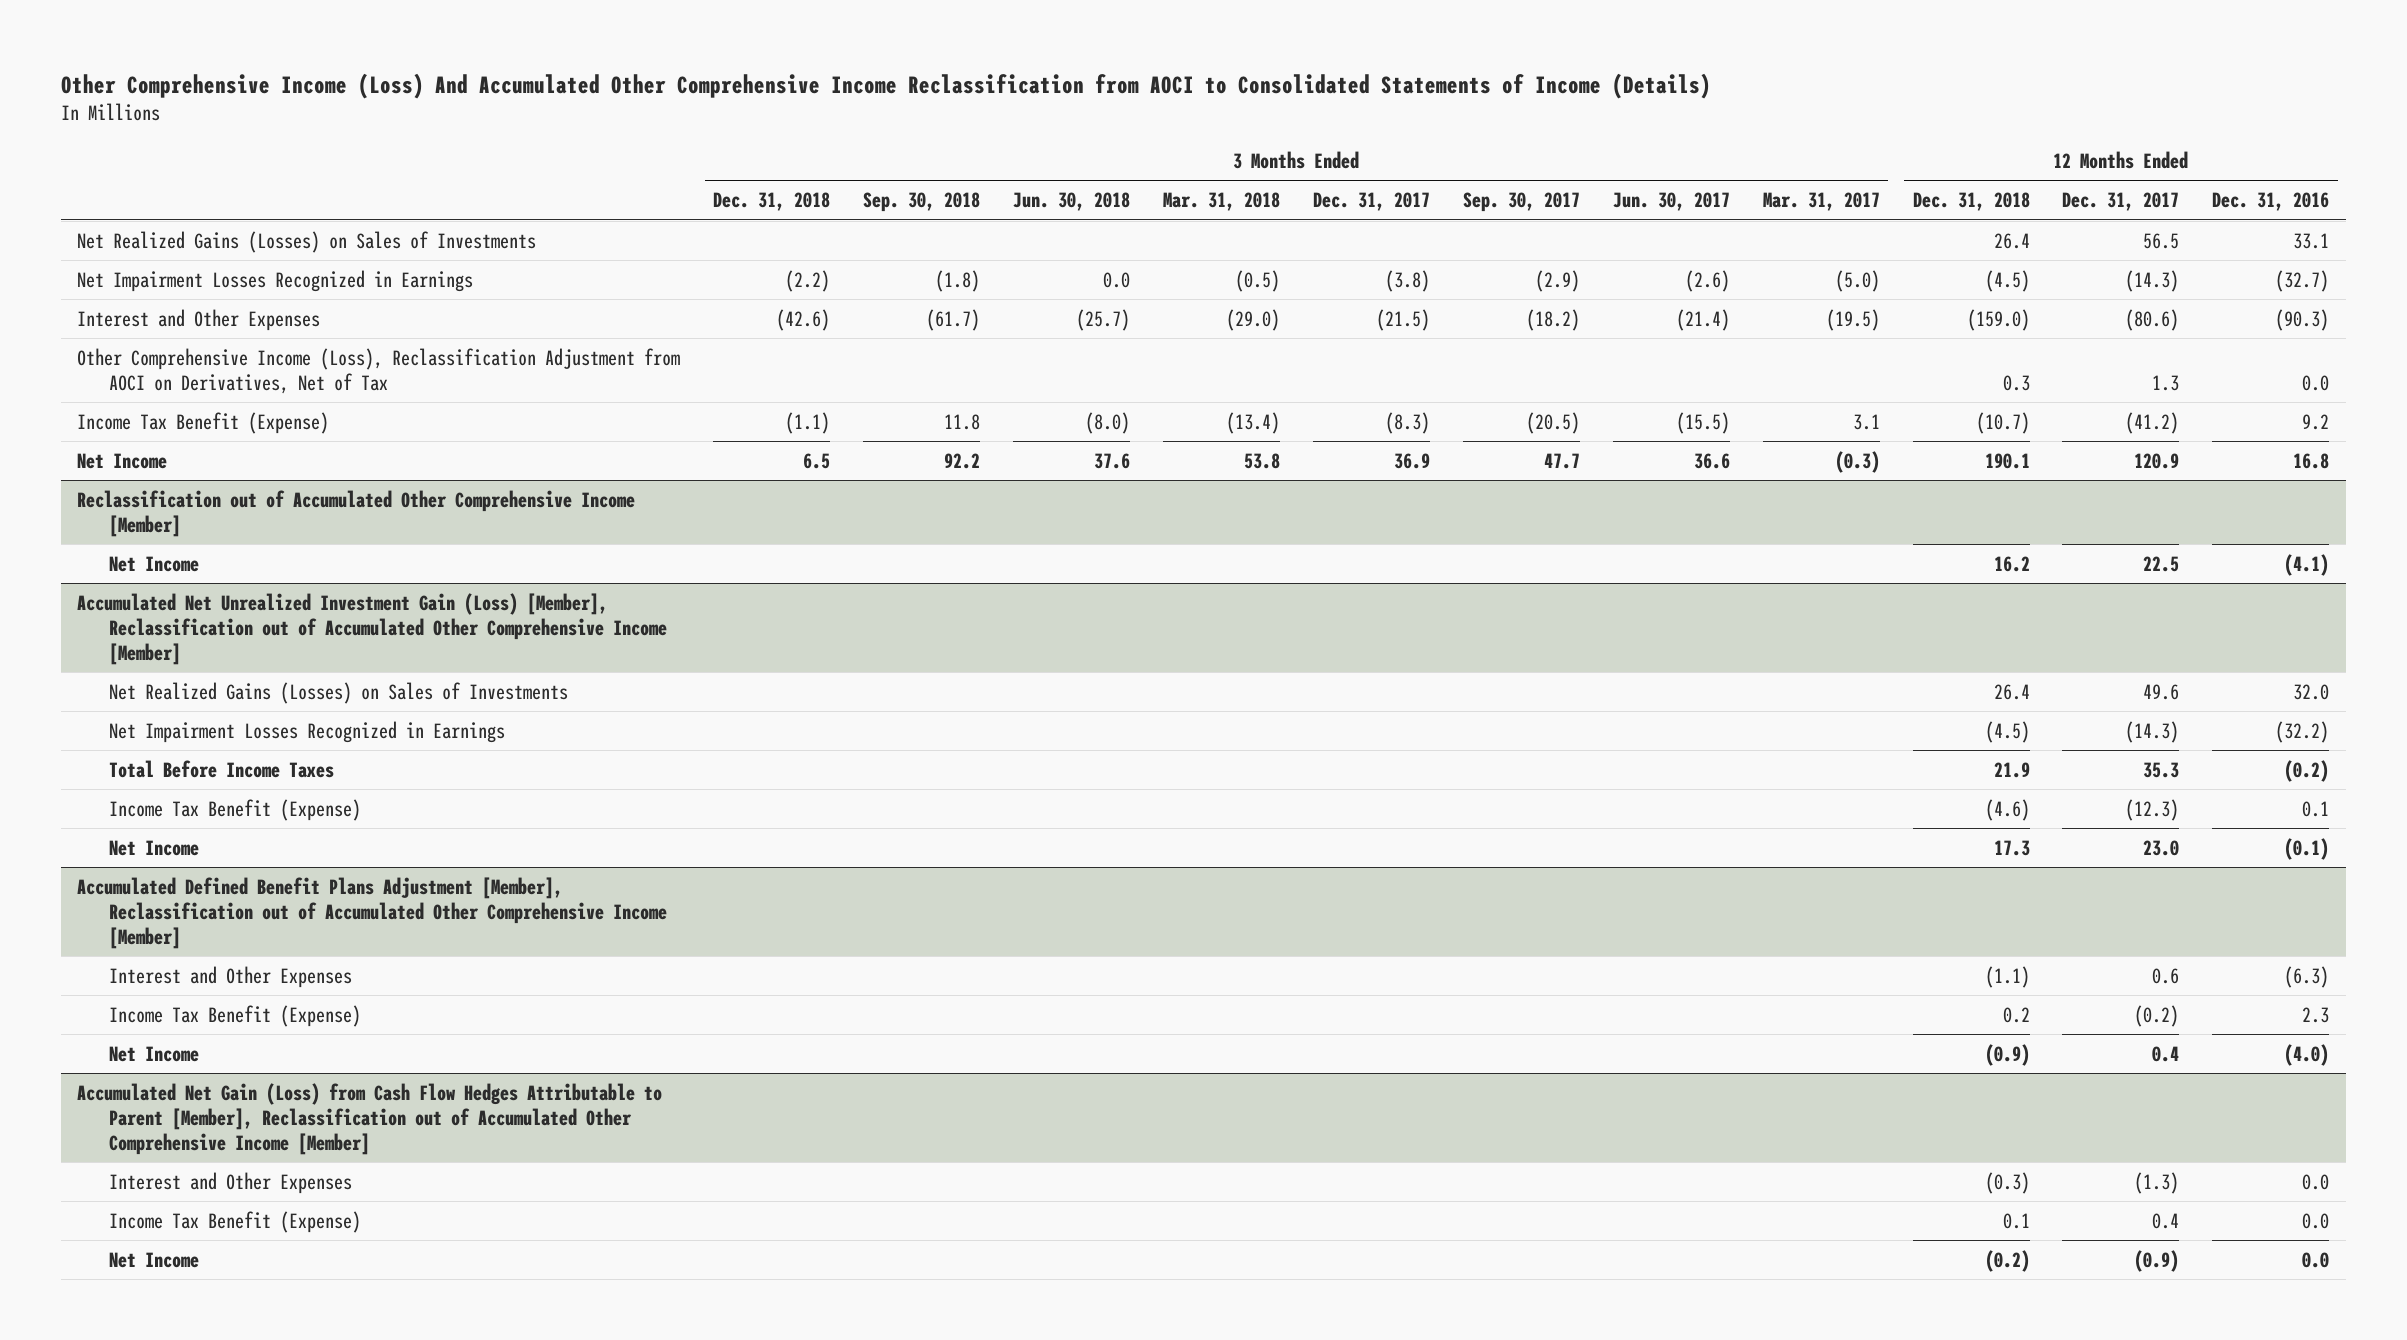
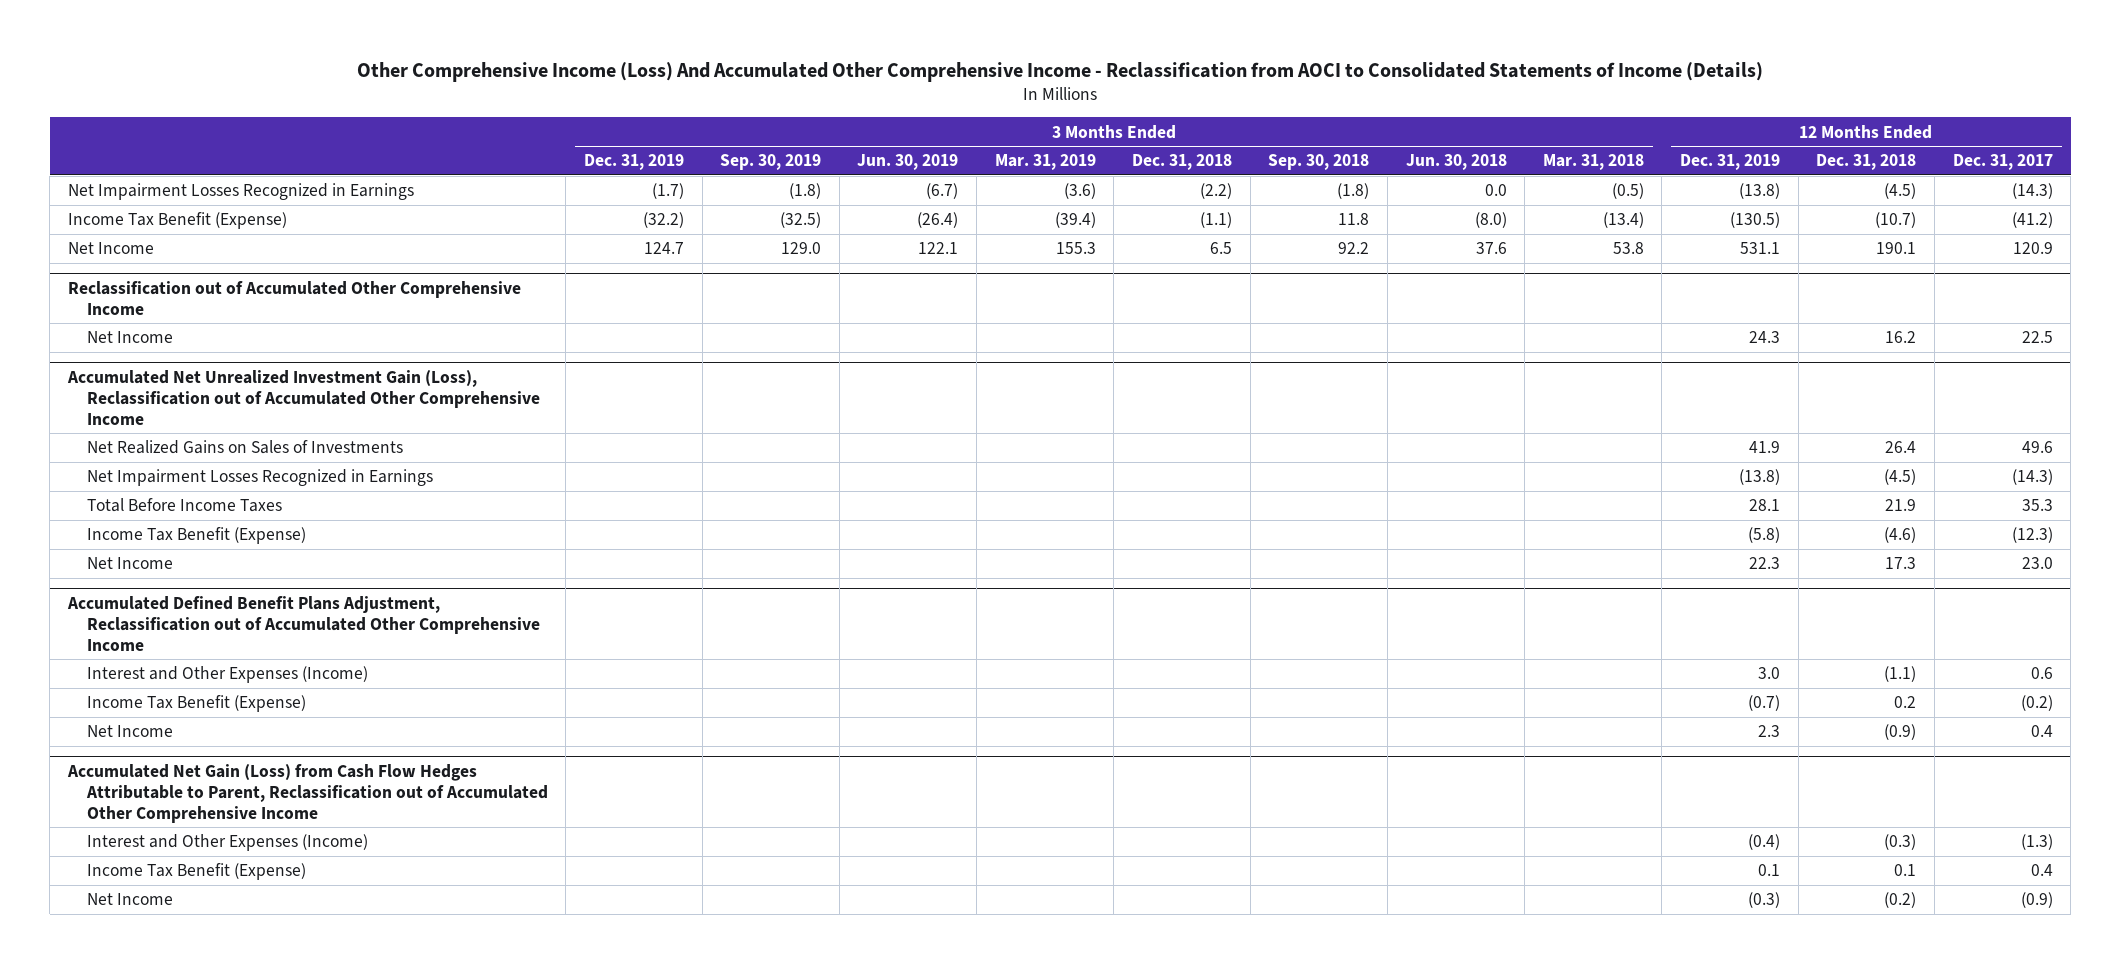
[60,72,1711,99] Other Comprehensive Income (Loss) And Accumulated Other Comprehensive Income Reclassification from AOCI to Consolidated Statements of Income (Details) -> [357,61,1764,82] Other Comprehensive Income (Loss) And Accumulated Other Comprehensive Income - Reclassification from AOCI to Consolidated Statements of Income (Details)
[1312,192,1430,212] Dec. 31, 2017 -> none
[1462,192,1580,213] Sep. 30, 2017 -> none
[1612,192,1730,212] Jun. 30, 2017 -> none
[1762,192,1880,212] Mar. 31, 2017 -> none
[2212,192,2330,212] Dec. 31, 2016 -> none
none -> [583,154,684,171] Dec. 31, 2019
none -> [720,154,822,171] Sep. 30, 2019
none -> [857,154,959,171] Jun. 30, 2019
none -> [994,154,1096,171] Mar. 31, 2019
none -> [1680,154,1781,171] Dec. 31, 2019
[77,230,537,253] Net Realized Gains (Losses) on Sales of Investments -> none
[77,308,321,331] Interest and Other Expenses -> none
[77,347,681,394] Other Comprehensive Income (Loss), Reclassification Adjustment from AOCI on Derivatives, Net of Tax -> none
[77,489,636,537] Reclassification out of Accumulated Other Comprehensive Income [Member] -> [67,280,521,315] Reclassification out of Accumulated Other Comprehensive Income
[77,592,668,665] Accumulated Net Unrealized Investment Gain (Loss) [Member], Reclassification out of Accumulated Other Comprehensive Income [Member] -> [66,369,540,425] Accumulated Net Unrealized Investment Gain (Loss), Reclassification out of Accumulated Other Comprehensive Income
[109,681,569,704] Net Realized Gains (Losses) on Sales of Investments -> [86,440,403,455] Net Realized Gains on Sales of Investments
[77,876,668,949] Accumulated Defined Benefit Plans Adjustment [Member], Reclassification out of Accumulated Other Comprehensive Income [Member] -> [66,595,540,651] Accumulated Defined Benefit Plans Adjustment, Reclassification out of Accumulated Other Comprehensive Income
[109,965,353,988] Interest and Other Expenses -> [86,666,368,684] Interest and Other Expenses (Income)
[77,1082,663,1155] Accumulated Net Gain (Loss) from Cash Flow Hedges Attributable to Parent [Member], Reclassification out of Accumulated Other Comprehensive Income [Member] -> [66,763,548,823] Accumulated Net Gain (Loss) from Cash Flow Hedges Attributable to Parent, Reclassification out of Accumulated Other Comprehensive Income
[109,1171,353,1194] Interest and Other Expenses -> [86,834,368,852] Interest and Other Expenses (Income)

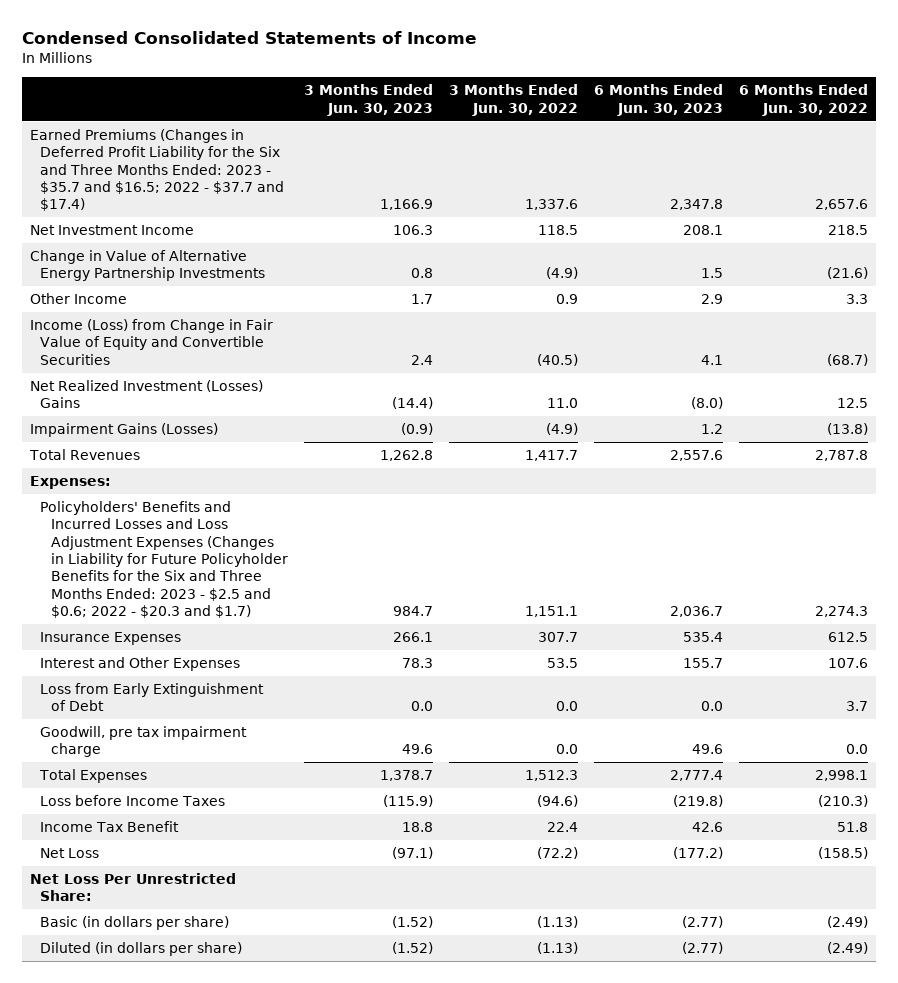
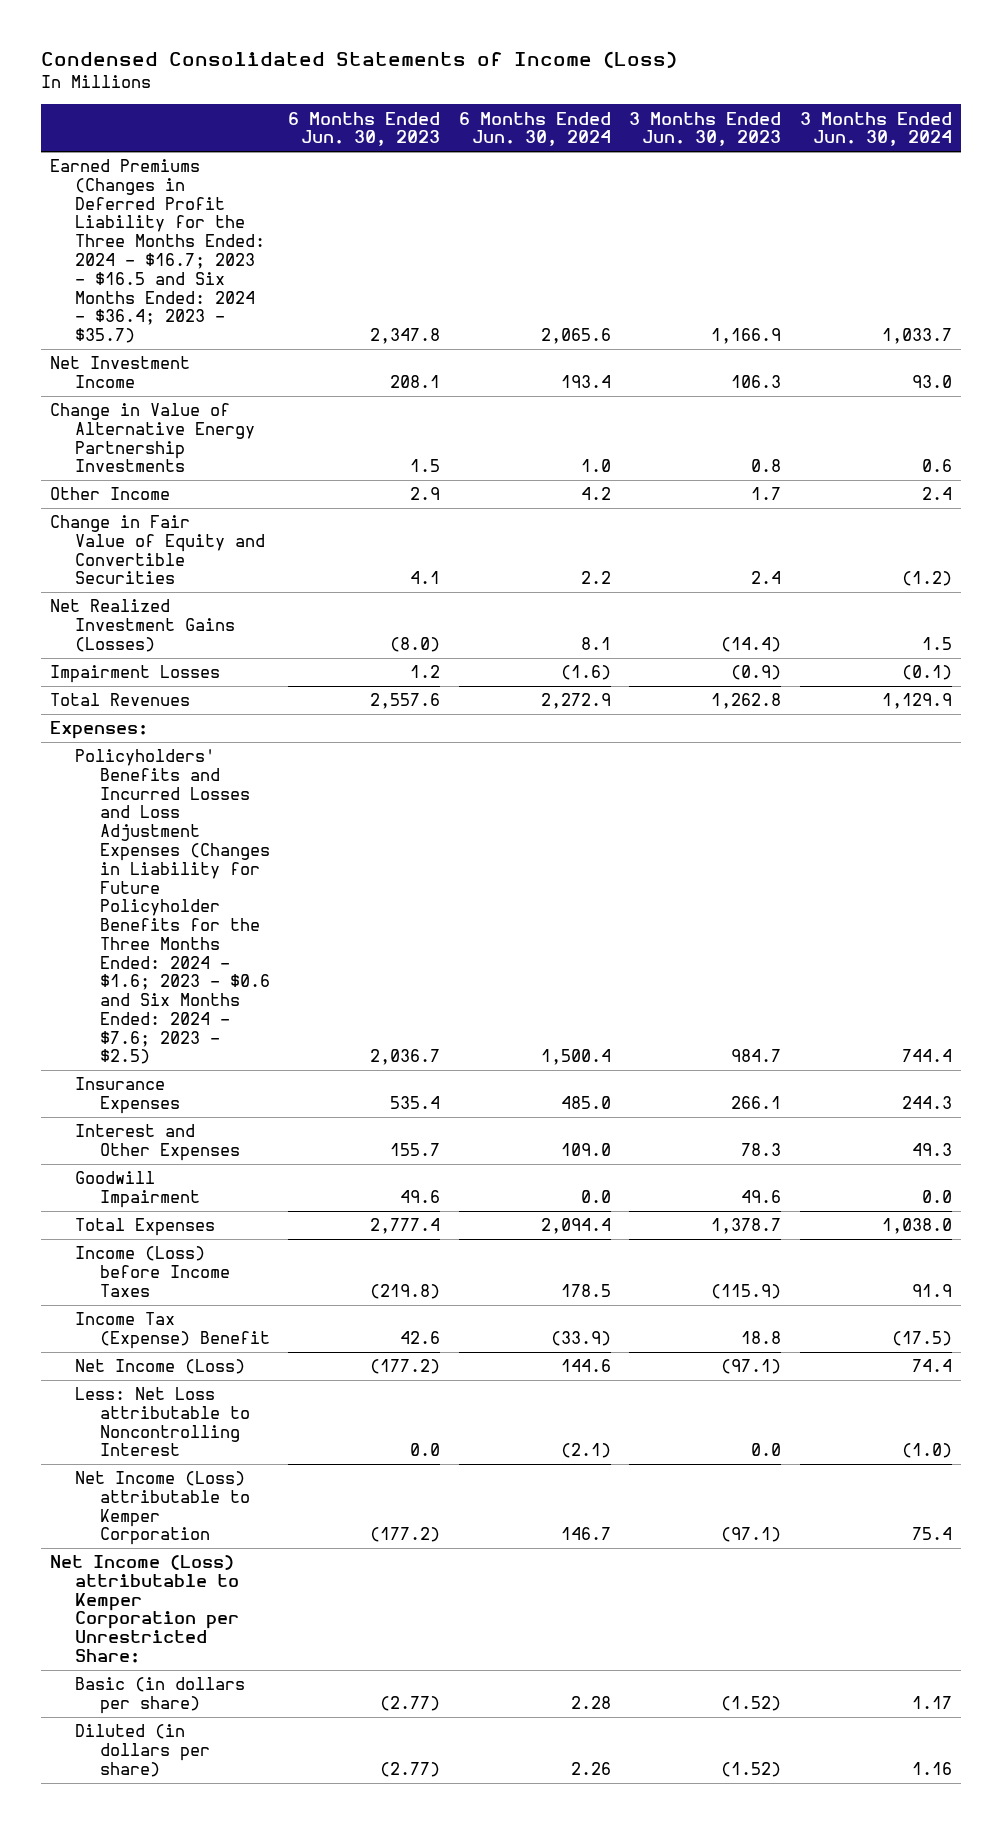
[21,30,477,44] Condensed Consolidated Statements of Income -> [40,51,677,69] Condensed Consolidated Statements of Income (Loss)
[449,84,579,116] 3 Months Ended Jun. 30, 2022 -> none
[739,84,869,116] 6 Months Ended Jun. 30, 2022 -> none
none -> [458,111,611,147] 6 Months Ended Jun. 30, 2024
none -> [800,111,953,147] 3 Months Ended Jun. 30, 2024
[29,129,285,212] Earned Premiums (Changes in Deferred Profit Liability for the Six and Three Months Ended: 2023 - $35.7 and $16.5; 2022 - $37.7 and $17.4) -> [50,159,265,344] Earned Premiums (Changes in Deferred Profit Liability for the Three Months Ended: 2024 - $16.7; 2023 - $16.5 and Six Months Ended: 2024 - $36.4; 2023 - $35.7)
[29,319,273,365] Income (Loss) from Change in Fair Value of Equity and Convertible Securities -> [50,515,265,585] Change in Fair Value of Equity and Convertible Securities
[29,380,263,409] Net Realized Investment (Losses) Gains -> [50,599,235,652] Net Realized Investment Gains (Losses)
[29,423,218,438] Impairment Gains (Losses) -> [50,665,221,684] Impairment Losses
[40,501,289,619] Policyholders' Benefits and Incurred Losses and Loss Adjustment Expenses (Changes in Liability for Future Policyholder Benefits for the Six and Three Months Ended: 2023 - $2.5 and $0.6; 2022 - $20.3 and $1.7) -> [74,749,270,1065] Policyholders' Benefits and Incurred Losses and Loss Adjustment Expenses (Changes in Liability for Future Policyholder Benefits for the Three Months Ended: 2024 - $1.6; 2023 - $0.6 and Six Months Ended: 2024 - $7.6; 2023 - $2.5)
[40,683,265,712] Loss from Early Extinguishment of Debt -> none
[40,726,248,758] Goodwill, pre tax impairment charge -> [74,1171,200,1208] Goodwill Impairment
[40,795,226,807] Loss before Income Taxes -> [74,1246,230,1297] Income (Loss) before Income Taxes
[40,821,180,833] Income Tax Benefit -> [74,1312,270,1349] Income Tax (Expense) Benefit
none -> [74,1359,245,1375] Net Income (Loss)
none -> [74,1387,250,1457] Less: Net Loss attributable to Noncontrolling Interest
[40,848,100,859] Net Loss -> [74,1471,250,1546] Net Income (Loss) attributable to Kemper Corporation
[29,873,236,902] Net Loss Per Unrestricted Share: -> [50,1555,239,1664] Net Income (Loss) attributable to Kemper Corporation per Unrestricted Share:

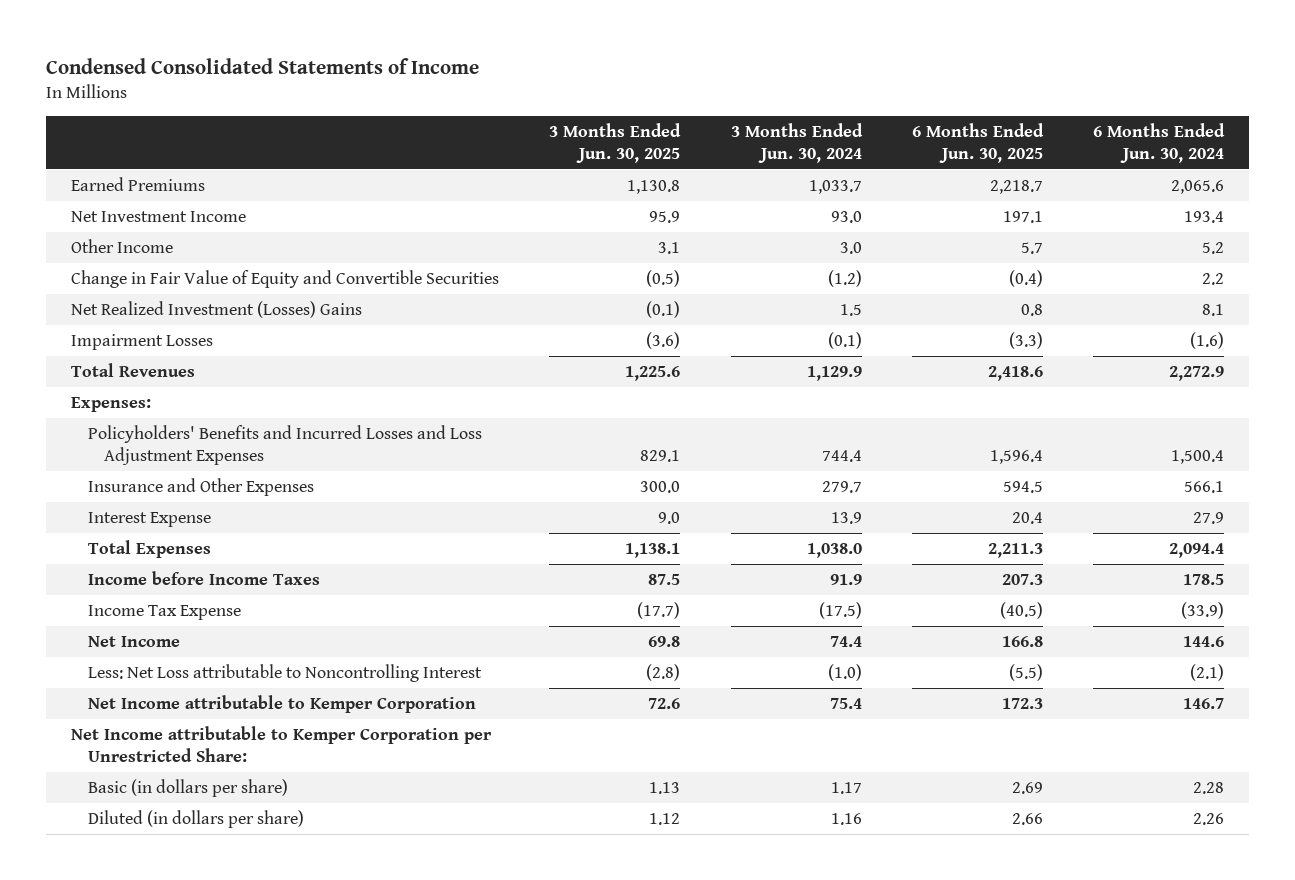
[40,51,677,69] Condensed Consolidated Statements of Income (Loss) -> [45,57,479,74] Condensed Consolidated Statements of Income
[288,111,441,147] 6 Months Ended Jun. 30, 2023 -> none
[629,111,782,147] 3 Months Ended Jun. 30, 2023 -> none
none -> [549,122,682,163] 3 Months Ended Jun. 30, 2025
none -> [911,122,1044,163] 6 Months Ended Jun. 30, 2025
[50,159,265,344] Earned Premiums (Changes in Deferred Profit Liability for the Three Months Ended: 2024 - $16.7; 2023 - $16.5 and Six Months Ended: 2024 - $36.4; 2023 - $35.7) -> [71,177,206,192] Earned Premiums
[50,403,255,473] Change in Value of Alternative Energy Partnership Investments -> none
[580,487,611,501] 4.2 -> [1202,242,1225,255] 5.2
[922,487,953,501] 2.4 -> [839,242,862,255] 3.0
[50,599,235,652] Net Realized Investment Gains (Losses) -> [71,301,363,319] Net Realized Investment (Losses) Gains
[74,1171,200,1208] Goodwill Impairment -> none
[74,749,270,1065] Policyholders' Benefits and Incurred Losses and Loss Adjustment Expenses (Changes in Liability for Future Policyholder Benefits for the Three Months Ended: 2024 - $1.6; 2023 - $0.6 and Six Months Ended: 2024 - $7.6; 2023 - $2.5) -> [87,425,482,466] Policyholders' Benefits and Incurred Losses and Loss Adjustment Expenses
[74,1077,180,1114] Insurance Expenses -> [87,478,314,497] Insurance and Other Expenses
[560,1095,611,1109] 485.0 -> [1184,481,1225,494] 566.1
[902,1095,953,1109] 244.3 -> [821,481,862,494] 279.7
[74,1124,240,1161] Interest and Other Expenses -> [87,512,211,528] Interest Expense
[560,1142,611,1156] 109.0 -> [1193,512,1225,525] 27.9
[912,1142,953,1156] 49.3 -> [830,512,862,525] 13.9
[74,1246,230,1297] Income (Loss) before Income Taxes -> [87,571,320,586] Income before Income Taxes
[74,1312,270,1349] Income Tax (Expense) Benefit -> [87,605,241,621] Income Tax Expense
[74,1359,245,1375] Net Income (Loss) -> [87,636,180,648] Net Income
[74,1471,250,1546] Net Income (Loss) attributable to Kemper Corporation -> [87,695,476,714] Net Income attributable to Kemper Corporation
[50,1555,239,1664] Net Income (Loss) attributable to Kemper Corporation per Unrestricted Share: -> [71,726,493,763] Net Income attributable to Kemper Corporation per Unrestricted Share:

